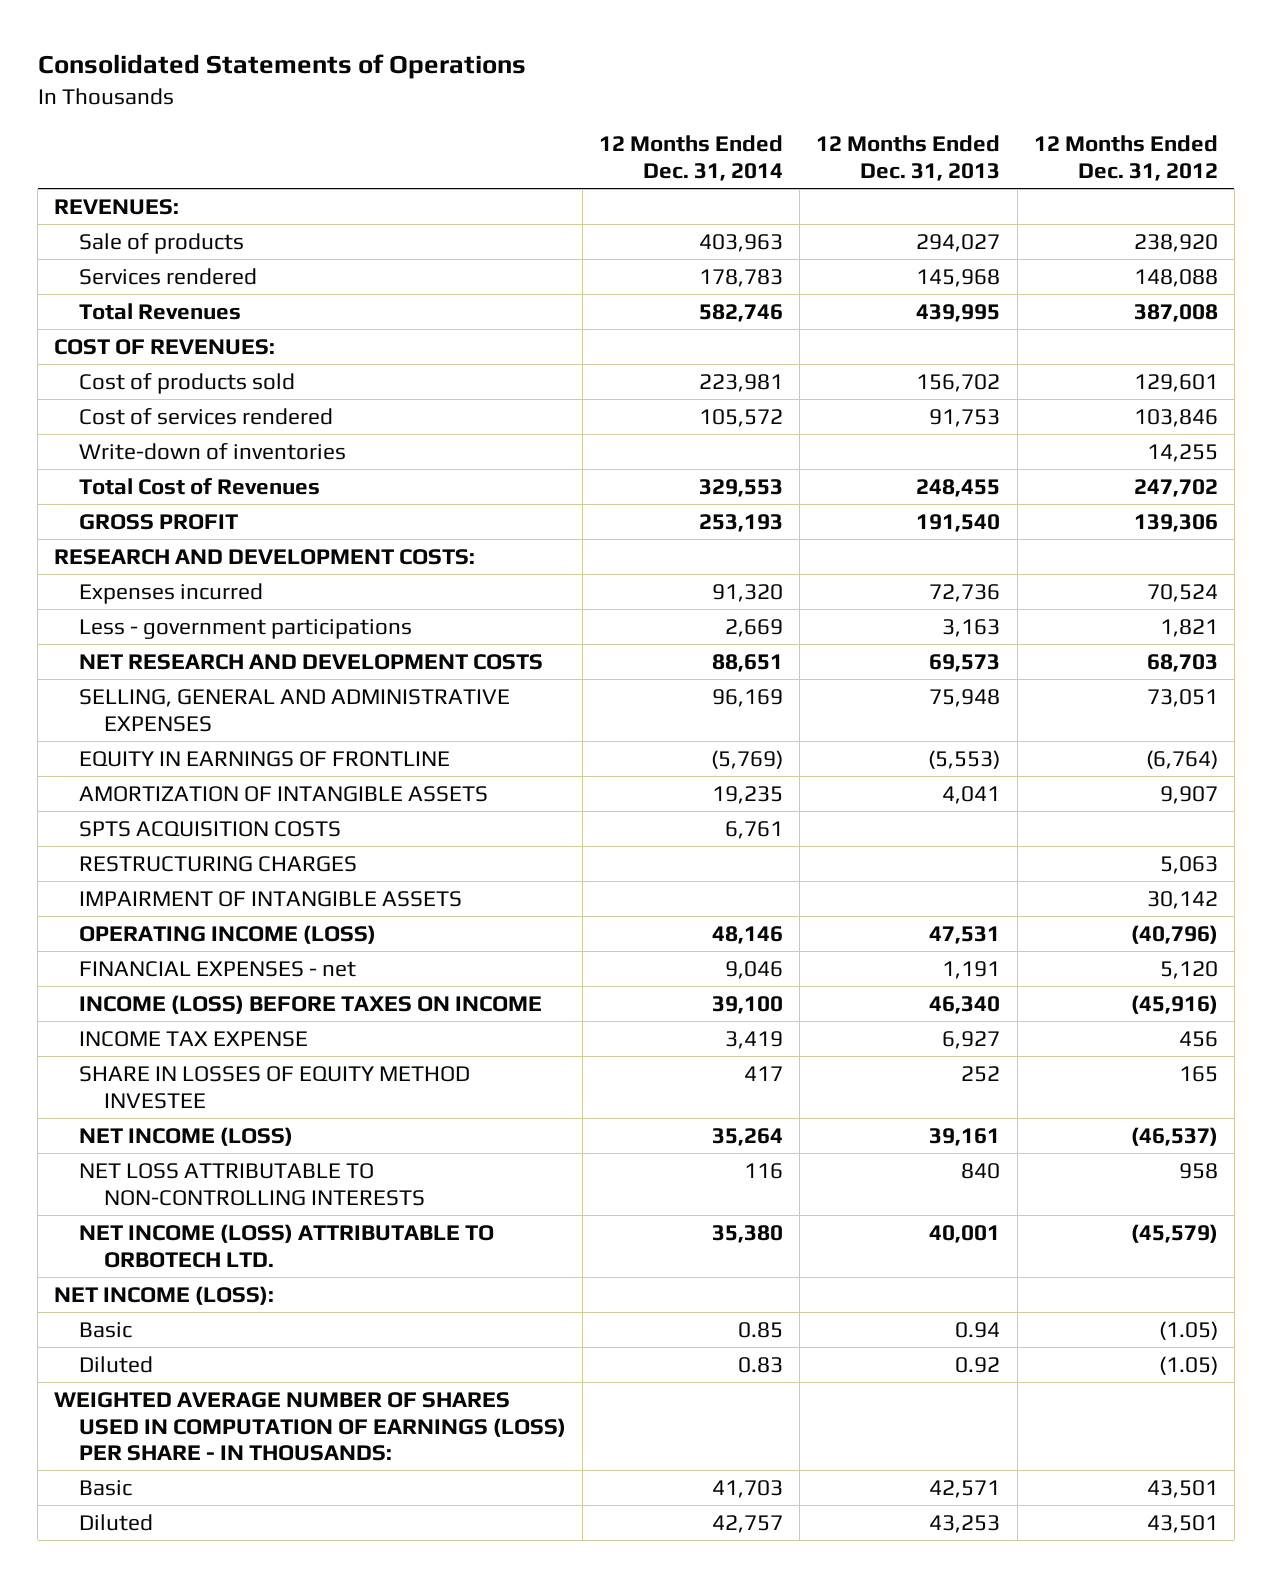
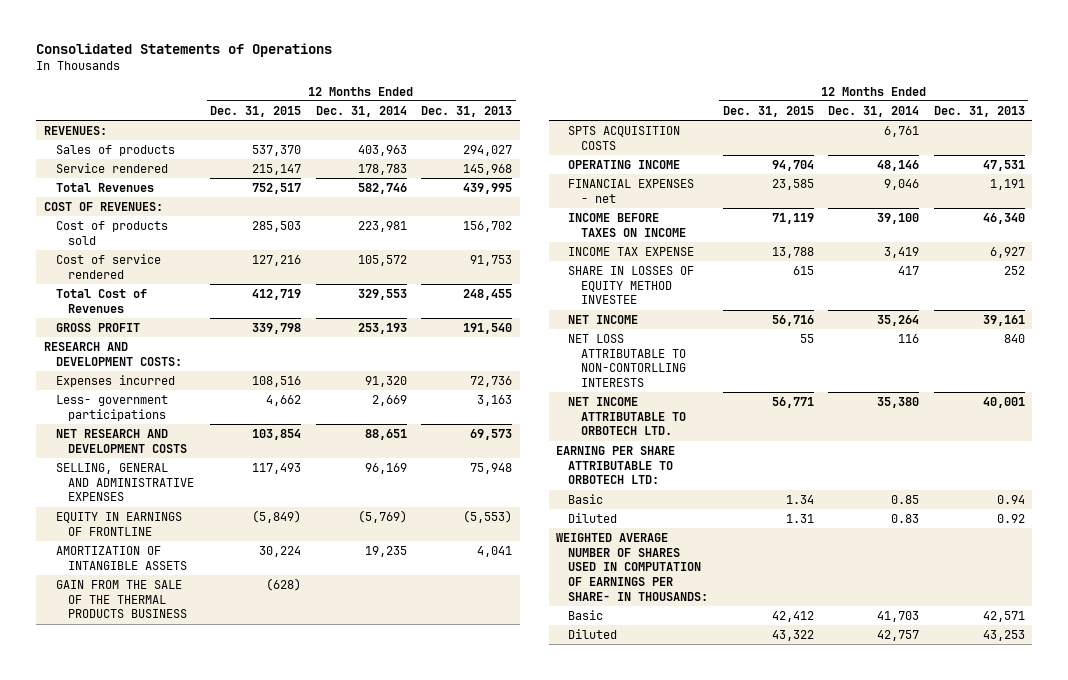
[1033,135,1218,181] 12 Months Ended Dec. 31, 2012 -> none
none -> [210,105,302,117] Dec. 31, 2015
[78,233,244,255] Sale of products -> [55,144,175,156] Sales of products
[78,268,257,286] Services rendered -> [55,162,168,173] Service rendered
[78,443,346,461] Write-down of inventories -> none
[78,408,333,426] Cost of services rendered -> [55,253,161,279] Cost of service rendered
[78,619,412,640] Less - government participations -> [55,394,168,421] Less- government participations
none -> [55,579,188,619] GAIN FROM THE SALE OF THE THERMAL PRODUCTS BUSINESS
[78,856,357,873] RESTRUCTURING CHARGES -> none
[78,891,462,908] IMPAIRMENT OF INTANGIBLE ASSETS -> none
[78,925,376,945] OPERATING INCOME (LOSS) -> [568,159,681,169] OPERATING INCOME
[78,995,542,1015] INCOME (LOSS) BEFORE TAXES ON INCOME -> [568,212,686,237] INCOME BEFORE TAXES ON INCOME
[78,1127,293,1147] NET INCOME (LOSS) -> [568,314,639,324] NET INCOME
[78,1163,425,1206] NET LOSS ATTRIBUTABLE TO NON-CONTROLLING INTERESTS -> [568,333,686,387] NET LOSS ATTRIBUTABLE TO NON-CONTORLLING INTERESTS
[78,1224,494,1268] NET INCOME (LOSS) ATTRIBUTABLE TO ORBOTECH LTD. -> [568,396,686,436] NET INCOME ATTRIBUTABLE TO ORBOTECH LTD.
[54,1286,275,1306] NET INCOME (LOSS): -> [555,445,675,485] EARNING PER SHARE ATTRIBUTABLE TO ORBOTECH LTD:
[54,1392,566,1462] WEIGHTED AVERAGE NUMBER OF SHARES USED IN COMPUTATION OF EARNINGS (LOSS) PER SHARE - IN THOUSANDS: -> [555,532,709,601] WEIGHTED AVERAGE NUMBER OF SHARES USED IN COMPUTATION OF EARNINGS PER SHARE- IN THOUSANDS:

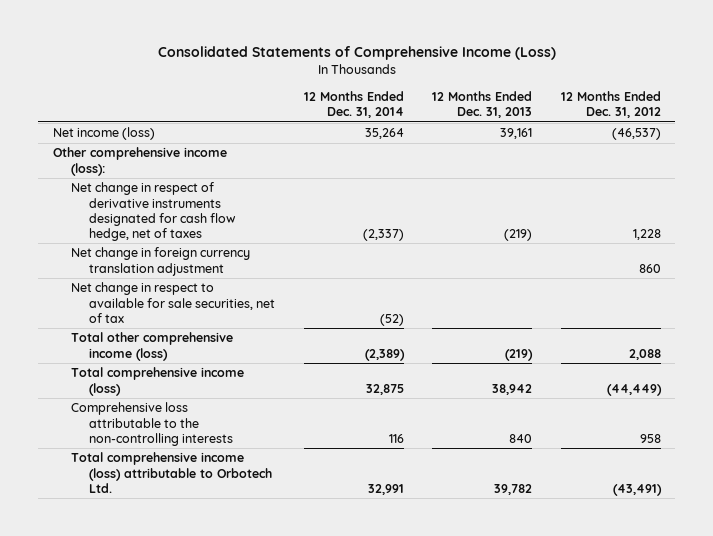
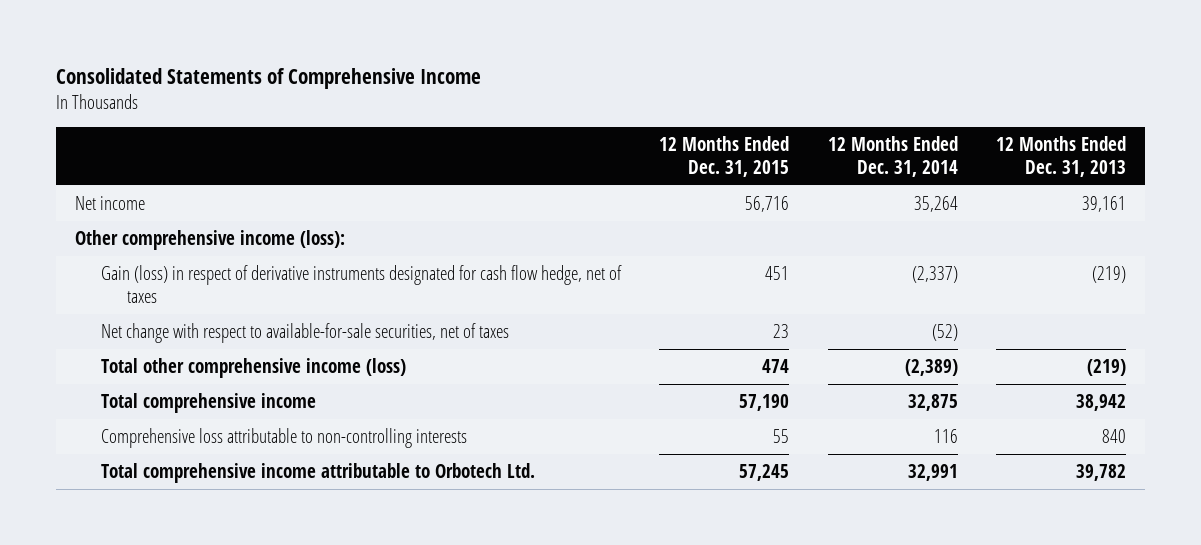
[157,46,556,61] Consolidated Statements of Comprehensive Income (Loss) -> [56,68,482,90] Consolidated Statements of Comprehensive Income
[560,90,661,118] 12 Months Ended Dec. 31, 2012 -> none
none -> [659,136,790,177] 12 Months Ended Dec. 31, 2015
[52,127,155,141] Net income (loss) -> [75,195,146,210] Net income
[70,247,250,276] Net change in foreign currency translation adjustment -> none
[70,182,236,241] Net change in respect of derivative instruments designated for cash flow hedge, net of taxes -> [100,264,622,303] Gain (loss) in respect of derivative instruments designated for cash flow hedge, net of taxes
[70,282,275,323] Net change in respect to available for sale securities, net of tax -> [100,322,509,343] Net change with respect to available-for-sale securities, net of taxes
[70,367,244,396] Total comprehensive income (loss) -> [100,392,316,413] Total comprehensive income
[70,402,233,446] Comprehensive loss attributable to the non-controlling interests -> [100,427,467,448] Comprehensive loss attributable to non-controlling interests
[70,452,272,493] Total comprehensive income (loss) attributable to Orbotech Ltd. -> [100,462,535,483] Total comprehensive income attributable to Orbotech Ltd.

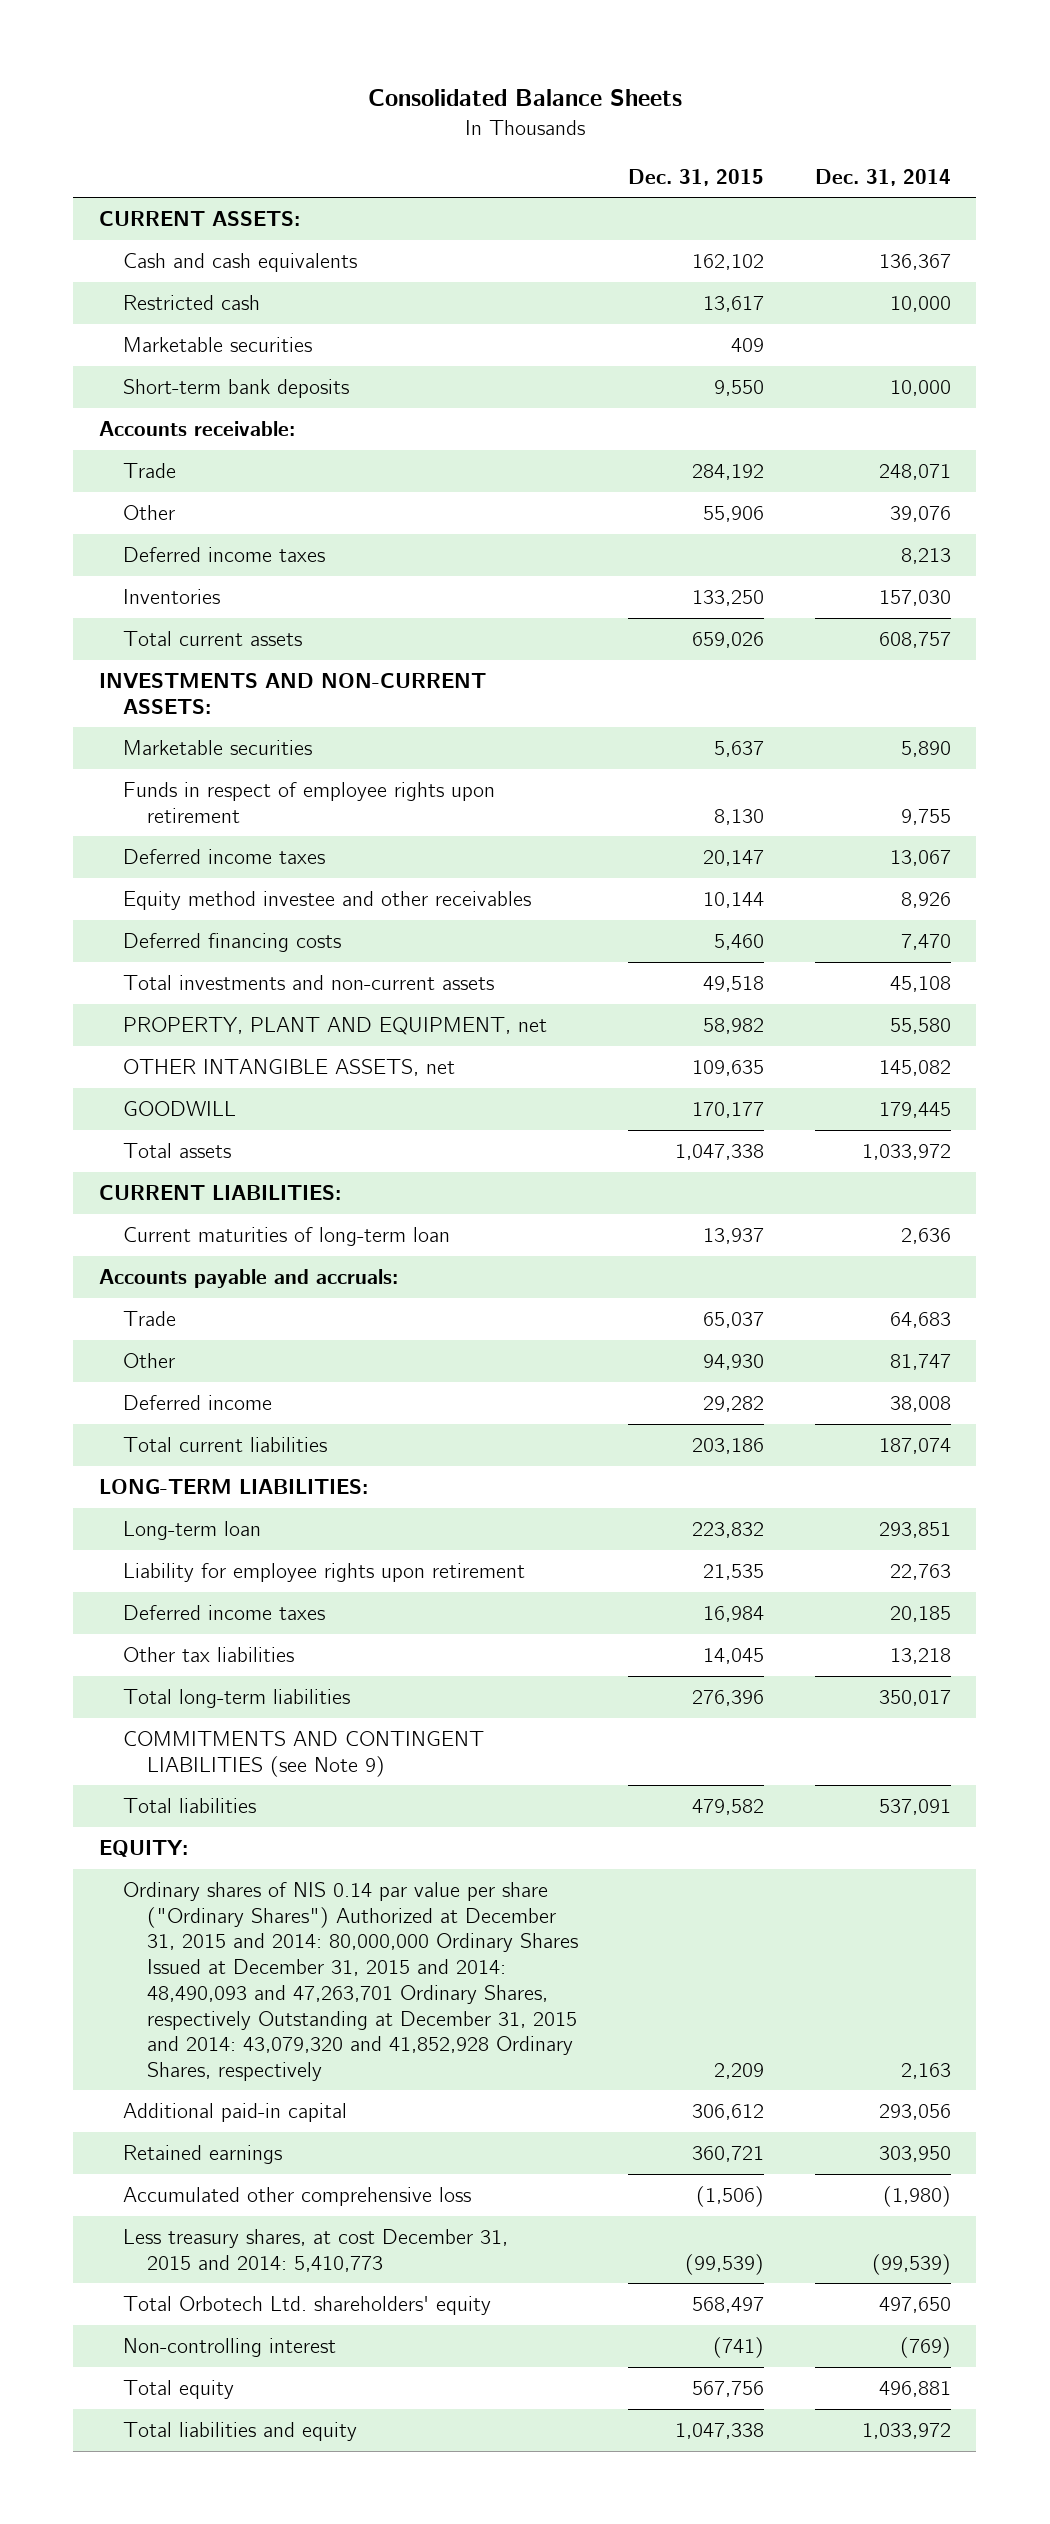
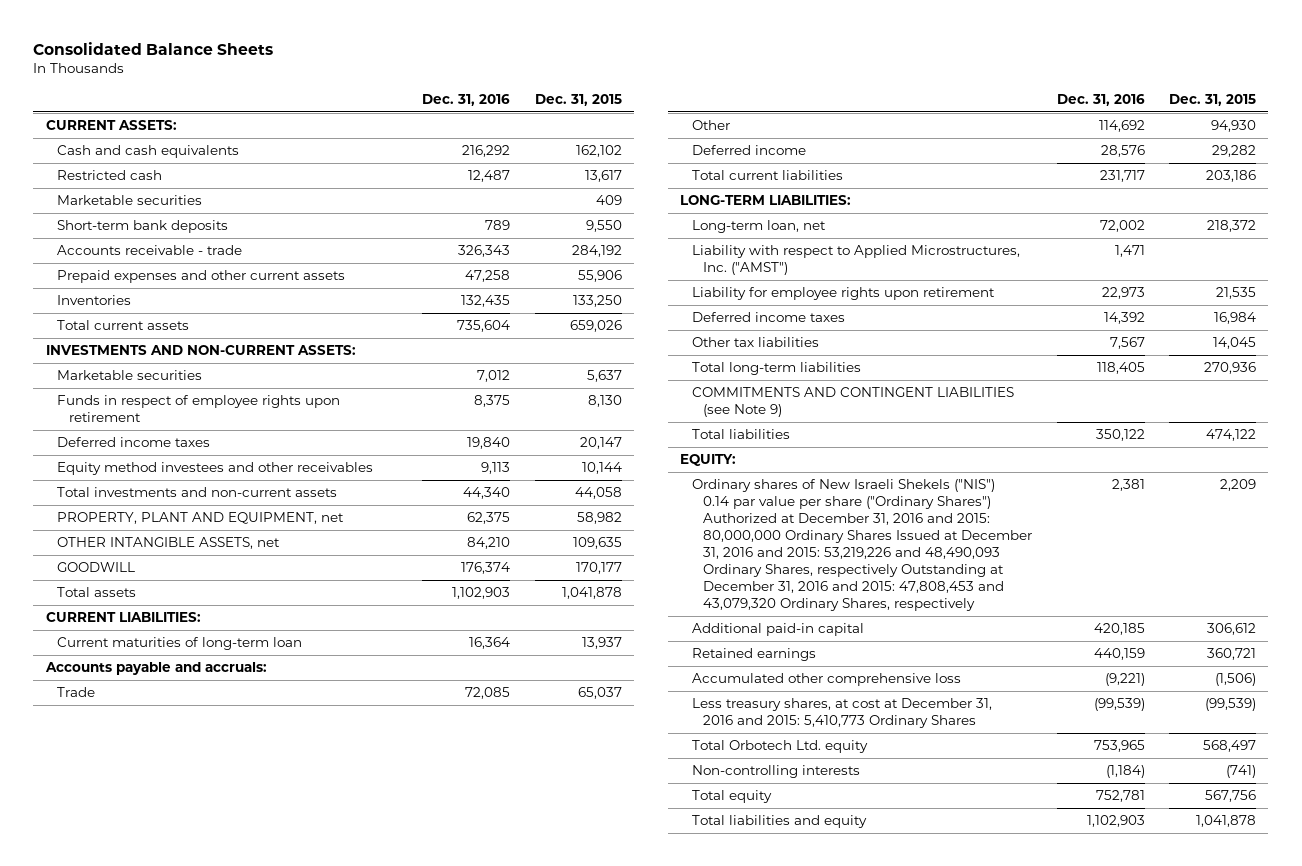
[814,168,951,186] Dec. 31, 2014 -> none
none -> [422,93,511,106] Dec. 31, 2016
[98,421,295,437] Accounts receivable: -> none
[122,547,325,563] Deferred income taxes -> none
[122,463,176,479] Trade -> [57,245,243,256] Accounts receivable - trade
[122,505,175,521] Other -> [57,270,346,284] Prepaid expenses and other current assets
[122,933,341,953] Deferred financing costs -> none
[122,891,531,911] Equity method investee and other receivables -> [57,462,374,476] Equity method investees and other receivables
[703,976,765,993] 49,518 -> [574,487,622,500] 44,058
[675,1144,765,1161] 1,047,338 -> [561,587,622,600] 1,041,878
[122,1521,261,1541] Long-term loan -> [691,220,826,234] Long-term loan, net
[692,1522,765,1539] 223,832 -> [1207,220,1257,233] 218,372
none -> [691,245,1020,276] Liability with respect to Applied Microstructures, Inc. ("AMST")
[692,1690,765,1707] 276,396 -> [1204,362,1257,375] 270,936
[692,1799,765,1816] 479,582 -> [1206,429,1257,442] 474,122
[122,1882,578,2081] Ordinary shares of NIS 0.14 par value per share ("Ordinary Shares") Authorized at December 31, 2015 and 2014: 80,000,000 Ordinary Shares Issued at December 31, 2015 and 2014: 48,490,093 and 47,263,701 Ordinary Shares, respectively Outstanding at December 31, 2015 and 2014: 43,079,320 and 41,852,928 Ordinary Shares, respectively -> [691,479,1033,612] Ordinary shares of New Israeli Shekels ("NIS") 0.14 par value per share ("Ordinary Shares") Authorized at December 31, 2016 and 2015: 80,000,000 Ordinary Shares Issued at December 31, 2016 and 2015: 53,219,226 and 48,490,093 Ordinary Shares, respectively Outstanding at December 31, 2016 and 2015: 47,808,453 and 43,079,320 Ordinary Shares, respectively
[122,2229,508,2272] Less treasury shares, at cost December 31, 2015 and 2014: 5,410,773 -> [691,698,992,729] Less treasury shares, at cost at December 31, 2016 and 2015: 5,410,773 Ordinary Shares
[122,2296,491,2316] Total Orbotech Ltd. shareholders' equity -> [691,740,868,754] Total Orbotech Ltd. equity
[122,2338,336,2358] Non-controlling interest -> [691,765,860,779] Non-controlling interests
[675,2423,765,2440] 1,047,338 -> [1196,815,1257,828] 1,041,878

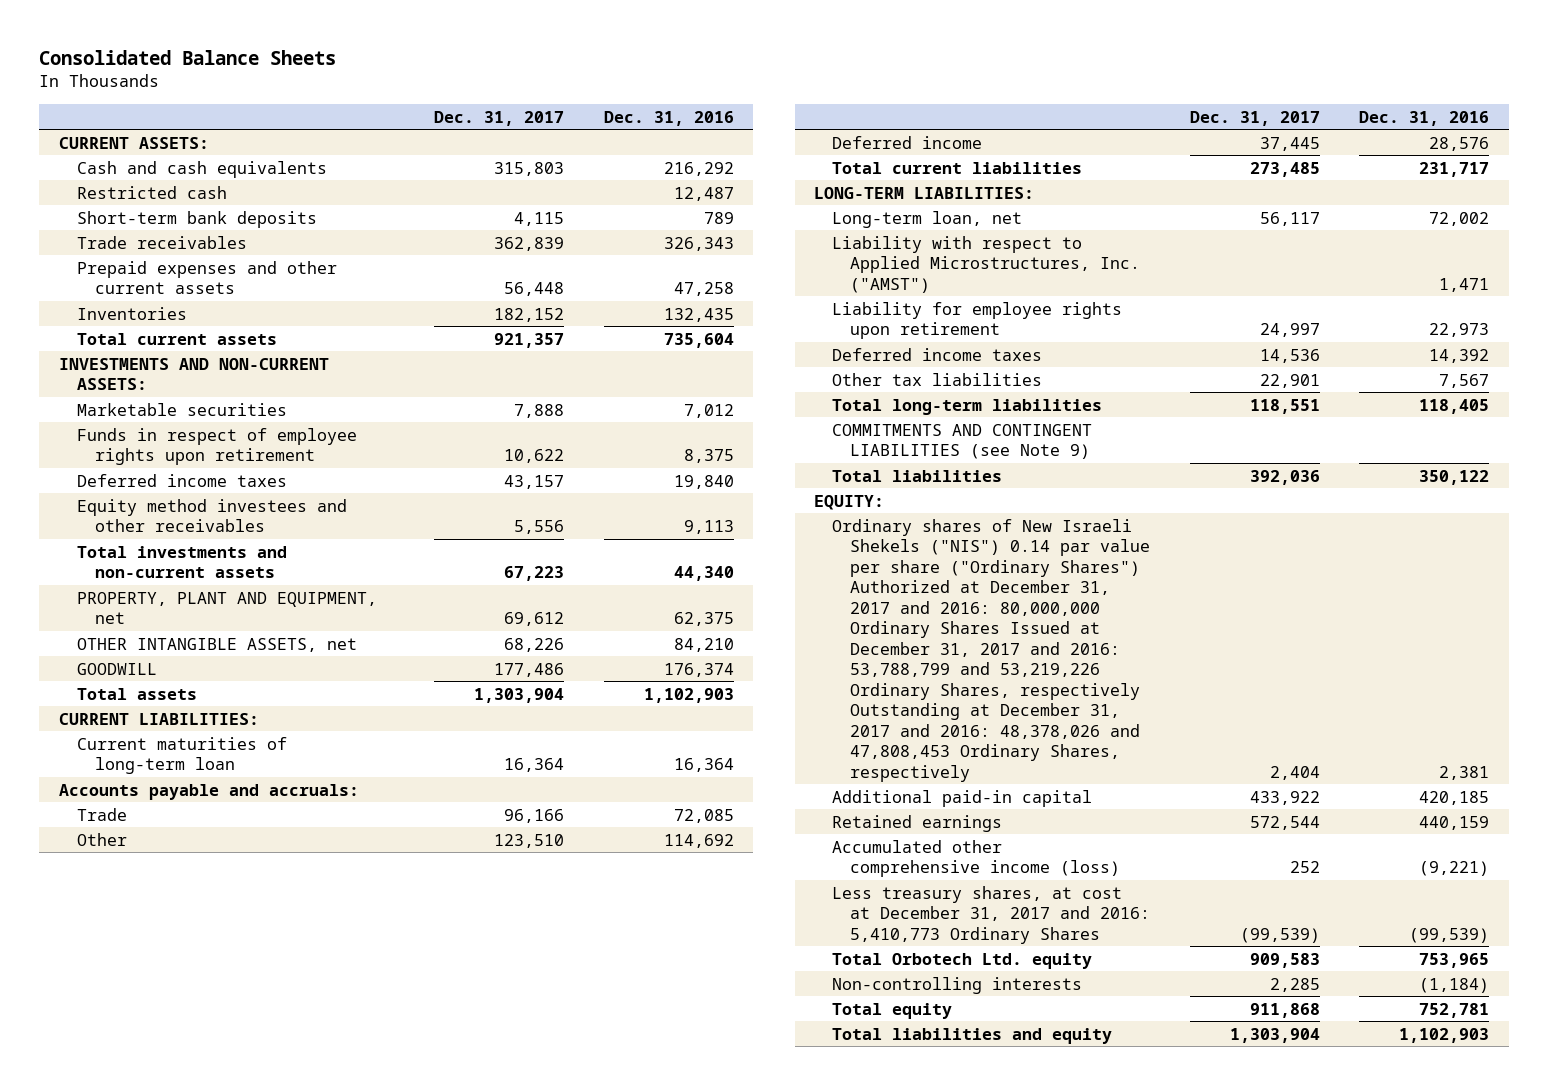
[534,93,622,106] Dec. 31, 2015 -> none
none -> [434,110,565,126] Dec. 31, 2017
[57,195,203,206] Marketable securities -> none
[57,245,243,256] Accounts receivable - trade -> [76,235,247,249] Trade receivables
[691,479,1033,612] Ordinary shares of New Israeli Shekels ("NIS") 0.14 par value per share ("Ordinary Shares") Authorized at December 31, 2016 and 2015: 80,000,000 Ordinary Shares Issued at December 31, 2016 and 2015: 53,219,226 and 48,490,093 Ordinary Shares, respectively Outstanding at December 31, 2016 and 2015: 47,808,453 and 43,079,320 Ordinary Shares, respectively -> [832,518,1151,782] Ordinary shares of New Israeli Shekels ("NIS") 0.14 par value per share ("Ordinary Shares") Authorized at December 31, 2017 and 2016: 80,000,000 Ordinary Shares Issued at December 31, 2017 and 2016: 53,788,799 and 53,219,226 Ordinary Shares, respectively Outstanding at December 31, 2017 and 2016: 48,378,026 and 47,808,453 Ordinary Shares, respectively
[691,673,961,687] Accumulated other comprehensive loss -> [832,839,1121,878] Accumulated other comprehensive income (loss)
[691,698,992,729] Less treasury shares, at cost at December 31, 2016 and 2015: 5,410,773 Ordinary Shares -> [832,885,1151,944] Less treasury shares, at cost at December 31, 2017 and 2016: 5,410,773 Ordinary Shares

